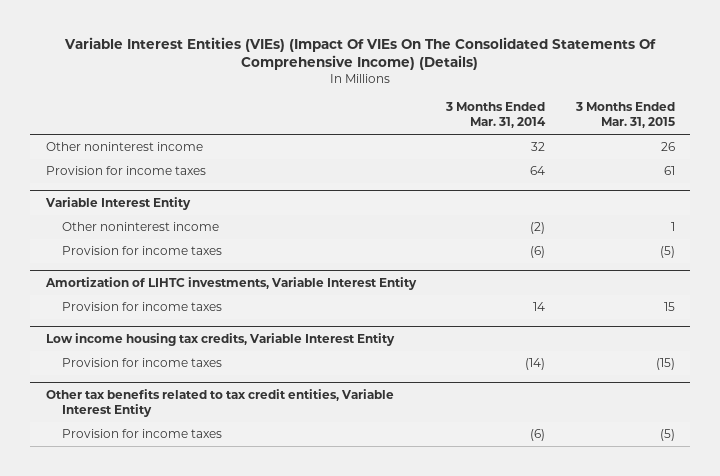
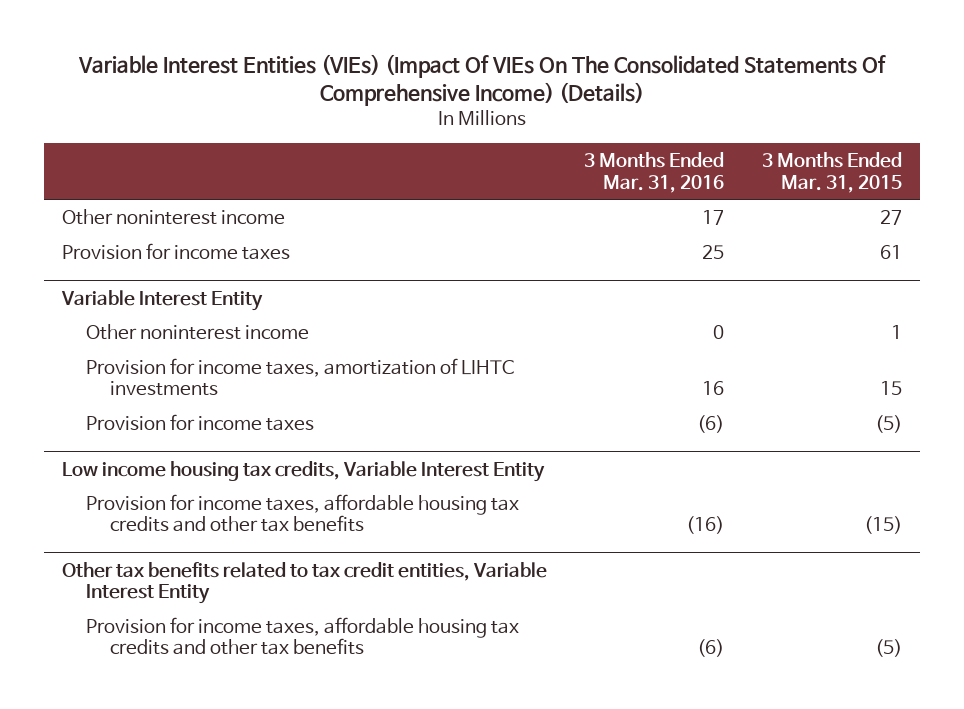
[445,102,547,129] 3 Months Ended Mar. 31, 2014 -> none
none -> [584,152,725,193] 3 Months Ended Mar. 31, 2016
[660,142,675,152] 26 -> [879,209,902,225] 27
none -> [86,357,515,397] Provision for income taxes, amortization of LIHTC investments
[44,276,417,290] Amortization of LIHTC investments, Variable Interest Entity -> none
[62,302,223,312] Provision for income taxes -> none
[62,358,223,368] Provision for income taxes -> none
none -> [86,493,520,533] Provision for income taxes, affordable housing tax credits and other tax benefits
[62,429,223,439] Provision for income taxes -> none
none -> [86,616,520,656] Provision for income taxes, affordable housing tax credits and other tax benefits

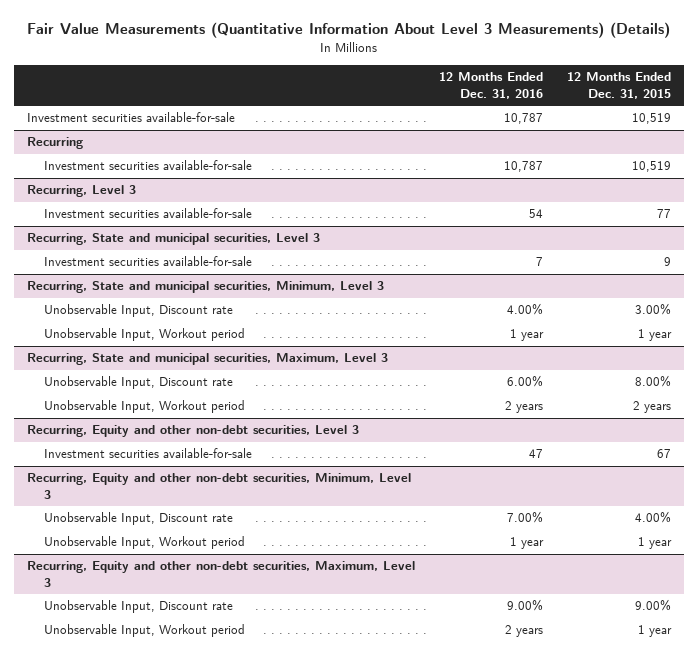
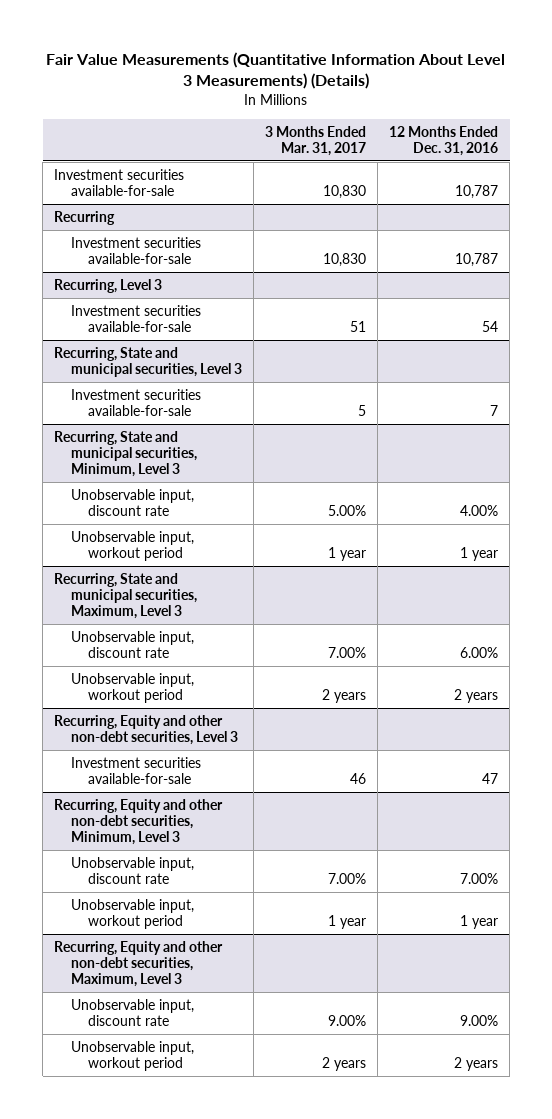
[567,72,672,99] 12 Months Ended Dec. 31, 2015 -> none
none -> [265,125,367,157] 3 Months Ended Mar. 31, 2017
[44,304,234,318] Unobservable Input, Discount rate -> [71,488,195,517] Unobservable input, discount rate
[44,328,246,342] Unobservable Input, Workout period -> [71,530,195,562] Unobservable input, workout period
[44,376,234,390] Unobservable Input, Discount rate -> [71,630,195,659] Unobservable input, discount rate
[44,400,246,414] Unobservable Input, Workout period -> [71,672,195,704] Unobservable input, workout period
[44,512,234,526] Unobservable Input, Discount rate -> [71,856,195,885] Unobservable input, discount rate
[44,536,246,550] Unobservable Input, Workout period -> [71,898,195,930] Unobservable input, workout period
[44,600,234,614] Unobservable Input, Discount rate -> [71,998,195,1027] Unobservable input, discount rate
[44,624,246,638] Unobservable Input, Workout period -> [71,1040,195,1072] Unobservable input, workout period

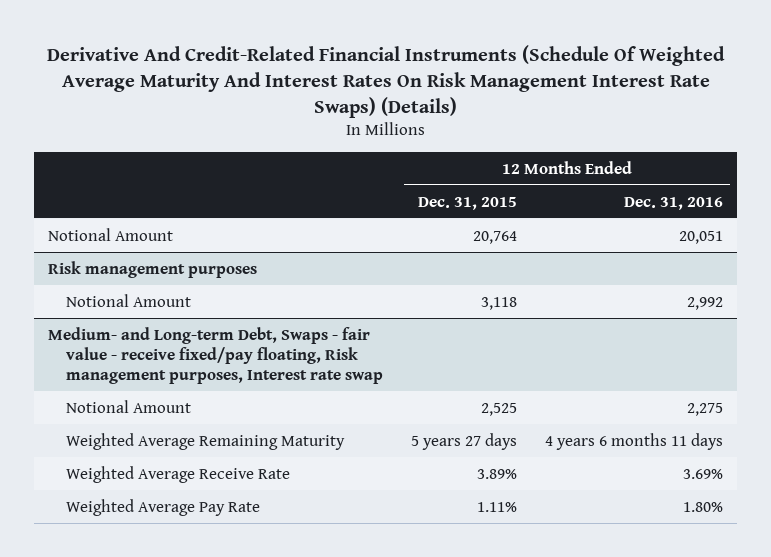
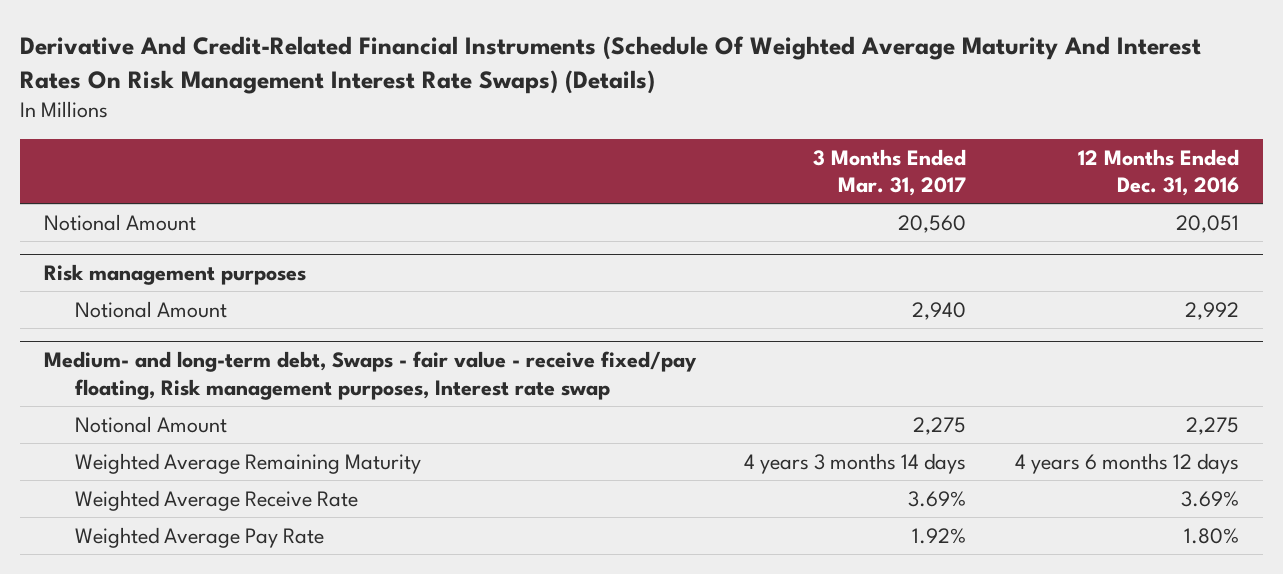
[417,196,517,210] Dec. 31, 2015 -> none
none -> [813,148,967,197] 3 Months Ended Mar. 31, 2017
[48,326,383,384] Medium- and Long-term Debt, Swaps - fair value - receive fixed/pay floating, Risk management purposes, Interest rate swap -> [43,351,697,400] Medium- and long-term debt, Swaps - fair value - receive fixed/pay floating, Risk management purposes, Interest rate swap
[544,432,723,450] 4 years 6 months 11 days -> [1015,452,1240,474] 4 years 6 months 12 days

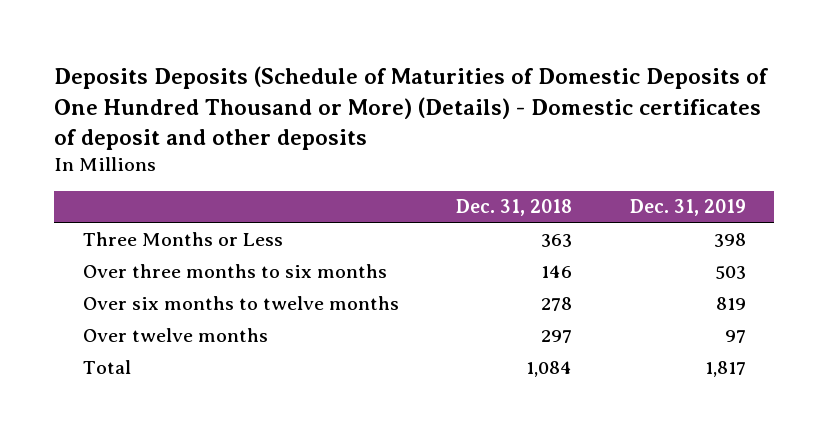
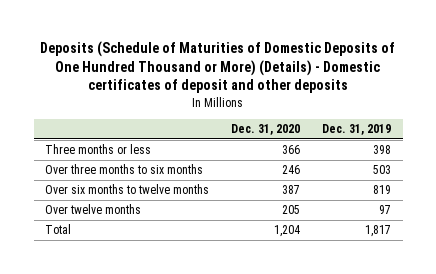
[54,66,769,150] Deposits Deposits (Schedule of Maturities of Domestic Deposits of One Hundred Thousand or More) (Details) - Domestic certificates of deposit and other deposits -> [40,40,396,94] Deposits (Schedule of Maturities of Domestic Deposits of One Hundred Thousand or More) (Details) - Domestic certificates of deposit and other deposits
[456,199,573,217] Dec. 31, 2018 -> none
none -> [231,124,301,136] Dec. 31, 2020
[82,231,283,246] Three Months or Less -> [45,144,152,155] Three months or less

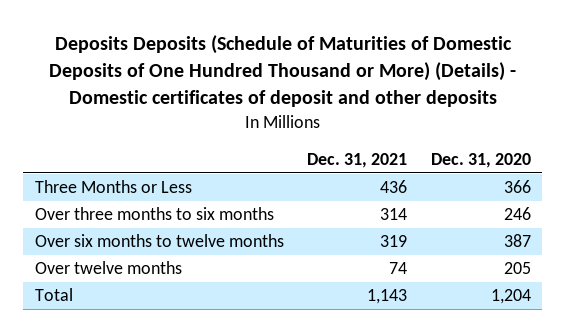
[40,40,396,94] Deposits (Schedule of Maturities of Domestic Deposits of One Hundred Thousand or More) (Details) - Domestic certificates of deposit and other deposits -> [48,35,516,108] Deposits Deposits (Schedule of Maturities of Domestic Deposits of One Hundred Thousand or More) (Details) - Domestic certificates of deposit and other deposits
[322,124,392,136] Dec. 31, 2019 -> none
none -> [307,152,408,168] Dec. 31, 2021
[45,144,152,155] Three months or less -> [34,180,192,194] Three Months or Less

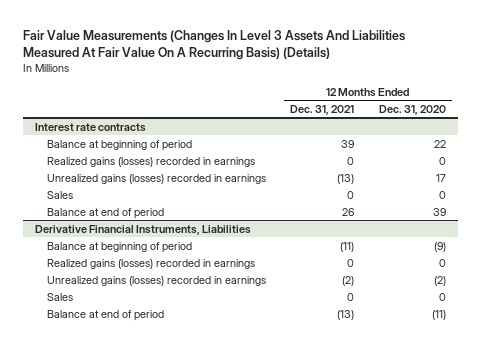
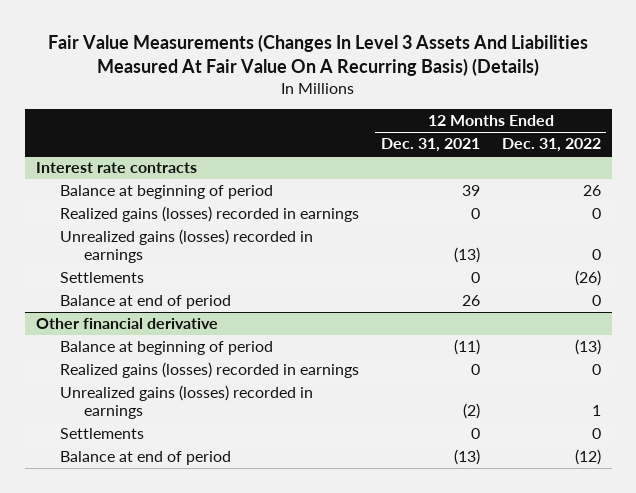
[379,104,447,115] Dec. 31, 2020 -> none
none -> [501,138,601,153] Dec. 31, 2022
[46,190,73,199] Sales -> [59,272,144,284] Settlements
[35,224,252,235] Derivative Financial Instruments, Liabilities -> [35,318,218,330] Other financial derivative
[46,292,73,301] Sales -> [59,428,144,440] Settlements

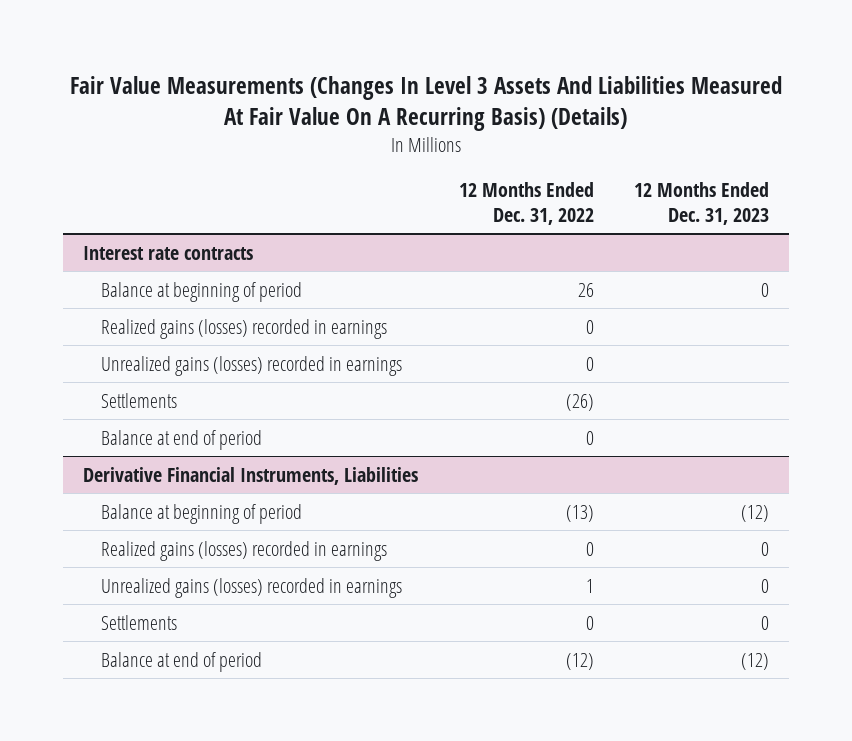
[380,138,480,153] Dec. 31, 2021 -> none
none -> [633,181,769,225] 12 Months Ended Dec. 31, 2023
[35,318,218,330] Other financial derivative -> [83,466,419,485] Derivative Financial Instruments, Liabilities

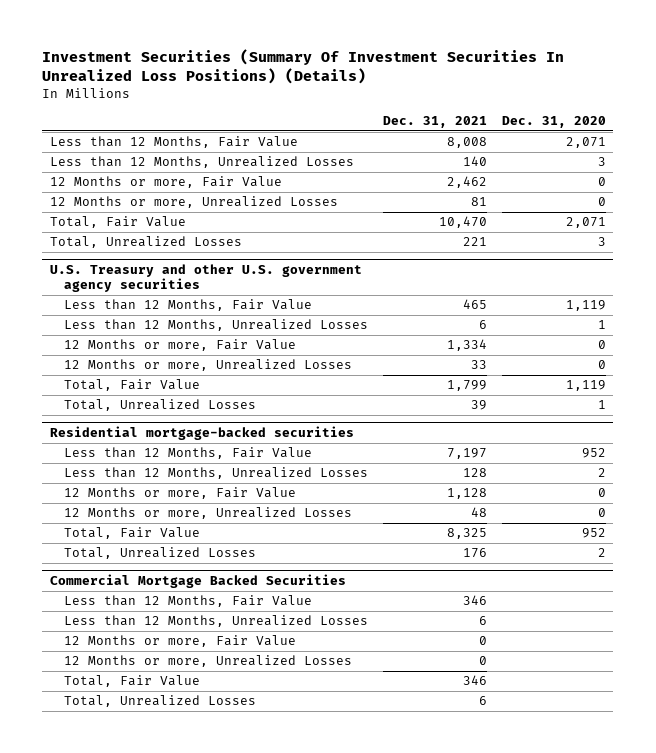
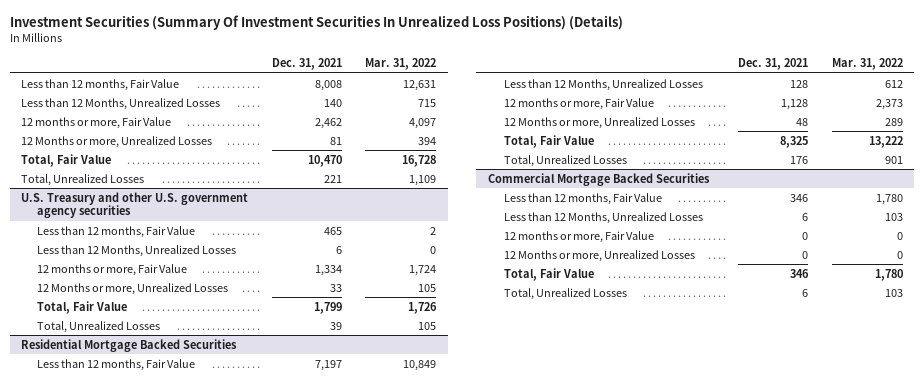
[501,115,606,128] Dec. 31, 2020 -> none
none -> [365,58,437,71] Mar. 31, 2022
[49,136,298,149] Less than 12 Months, Fair Value -> [21,78,180,91] Less than 12 months, Fair Value
[49,176,282,189] 12 Months or more, Fair Value -> [21,116,172,129] 12 months or more, Fair Value
[64,299,313,312] Less than 12 Months, Fair Value -> [37,225,196,238] Less than 12 months, Fair Value
[64,339,297,352] 12 Months or more, Fair Value -> [37,263,188,276] 12 months or more, Fair Value
[49,426,354,441] Residential mortgage-backed securities -> [21,338,238,352] Residential Mortgage Backed Securities
[64,447,313,460] Less than 12 Months, Fair Value -> [37,358,196,371] Less than 12 months, Fair Value
[64,487,297,500] 12 Months or more, Fair Value -> [503,97,654,110] 12 months or more, Fair Value
[64,595,313,608] Less than 12 Months, Fair Value -> [503,192,662,205] Less than 12 months, Fair Value
[64,635,297,648] 12 Months or more, Fair Value -> [503,230,654,243] 12 months or more, Fair Value

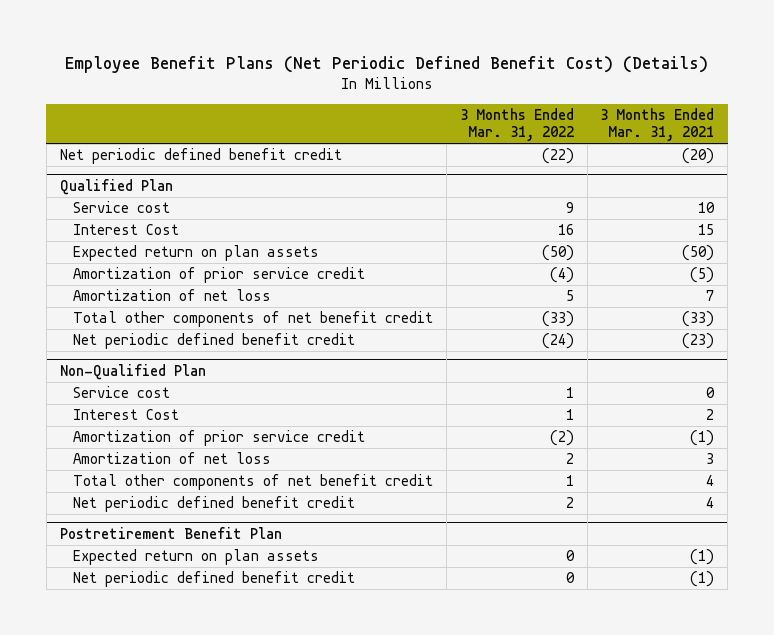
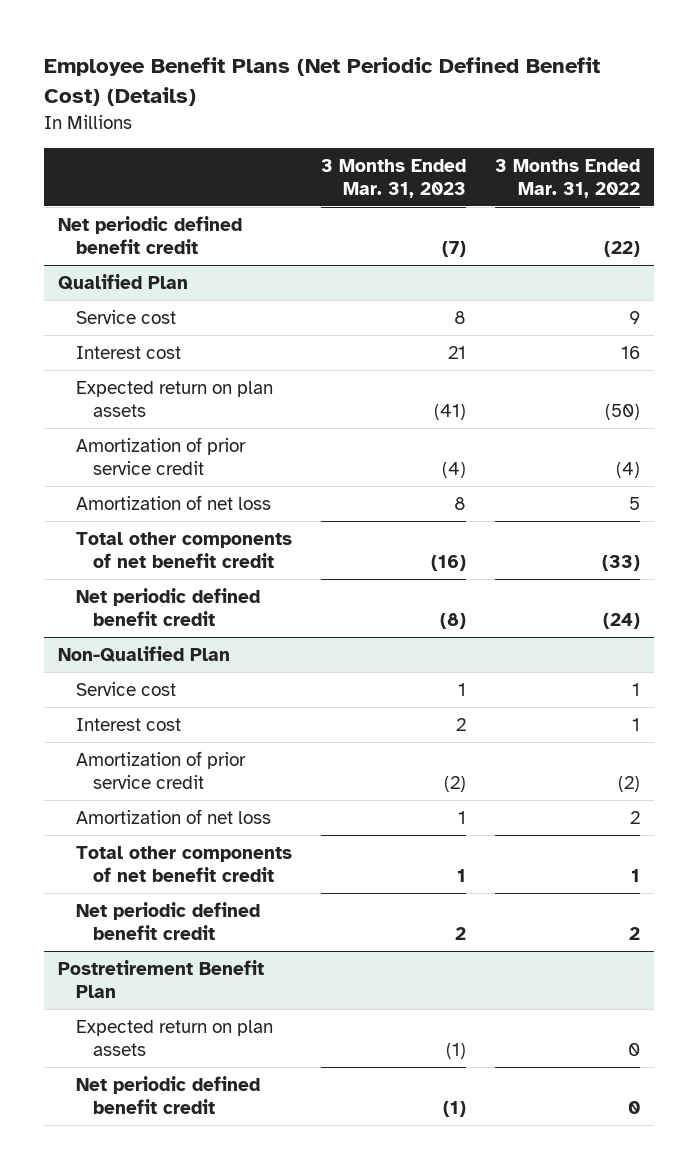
[600,108,715,142] 3 Months Ended Mar. 31, 2021 -> none
none -> [320,158,466,198] 3 Months Ended Mar. 31, 2023
[72,224,179,236] Interest Cost -> [75,346,181,360] Interest cost
[72,409,179,421] Interest Cost -> [75,718,181,732] Interest cost

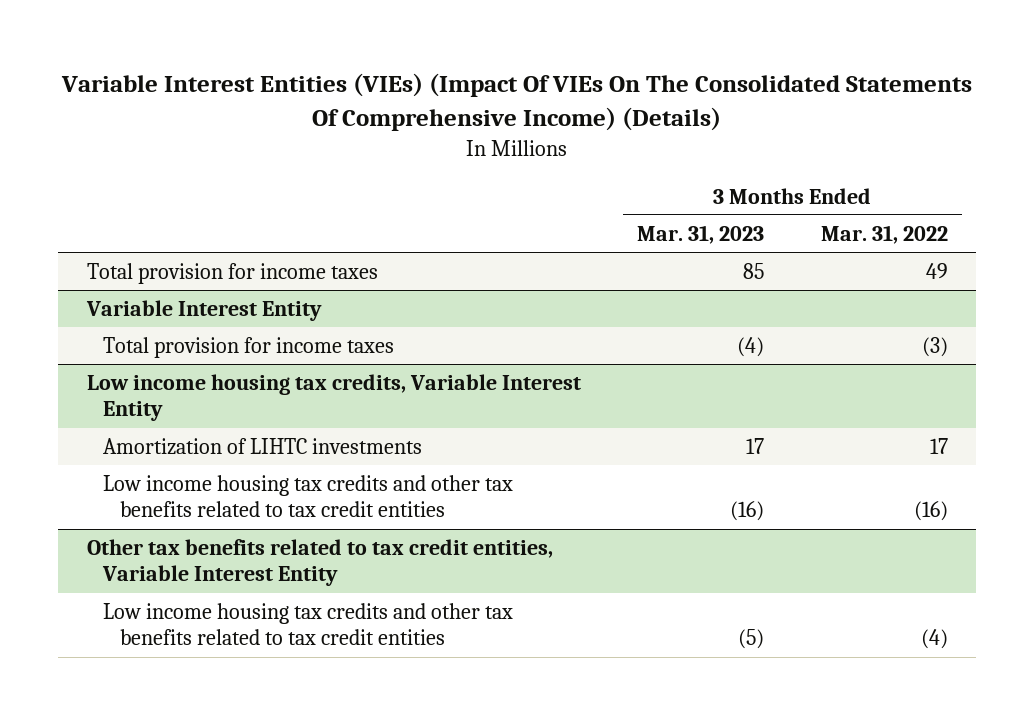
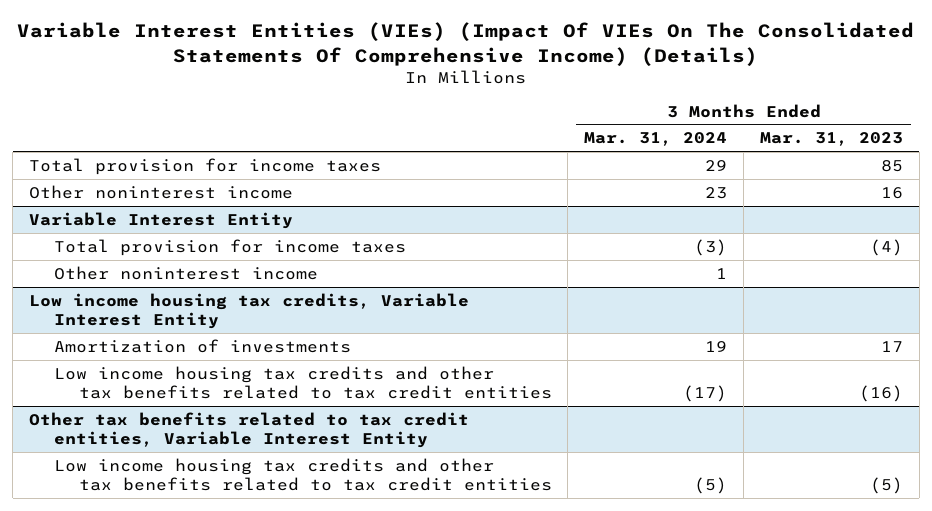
[820,224,948,244] Mar. 31, 2022 -> none
none -> [584,132,728,147] Mar. 31, 2024
none -> [29,184,294,199] Other noninterest income
none -> [53,265,318,280] Other noninterest income
[103,438,423,456] Amortization of LIHTC investments -> [53,338,351,353] Amortization of investments

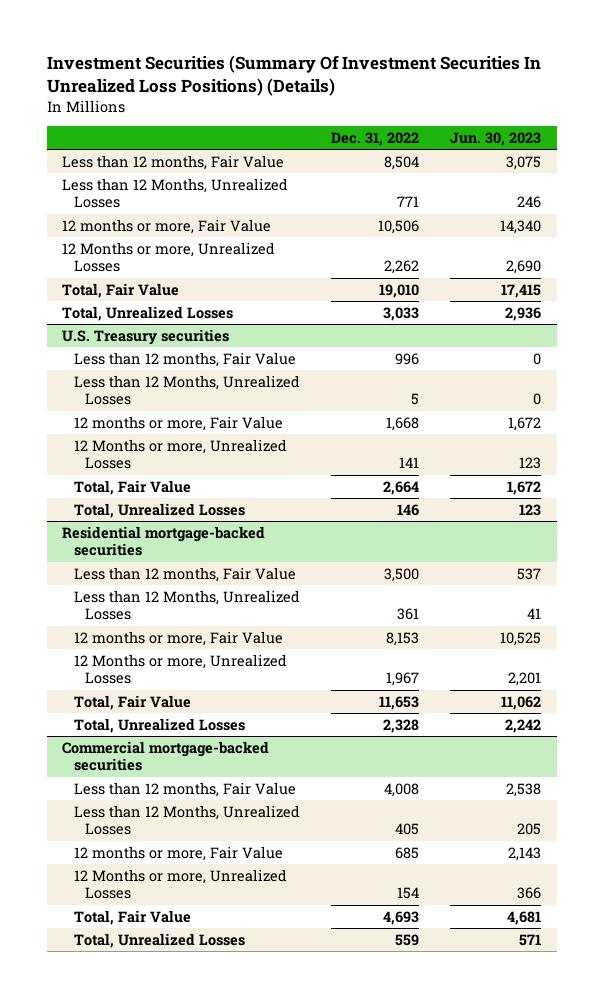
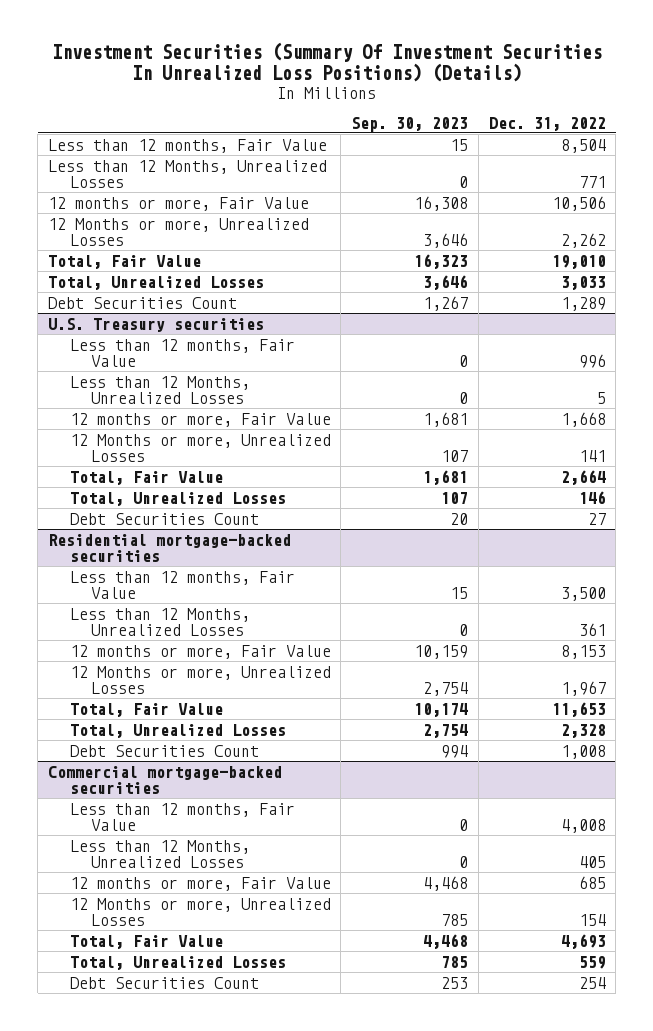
[450,132,542,147] Jun. 30, 2023 -> none
none -> [351,116,469,132] Sep. 30, 2023
none -> [47,296,237,309] Debt Securities Count
none -> [69,512,259,525] Debt Securities Count
none -> [69,744,259,757] Debt Securities Count
none -> [69,976,259,989] Debt Securities Count

